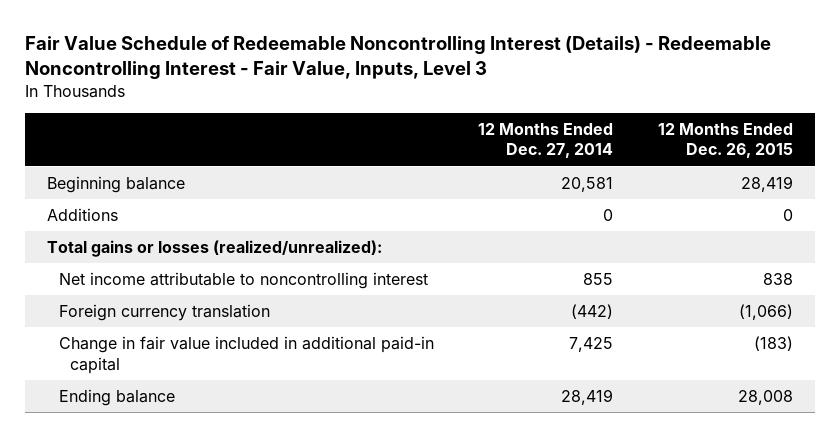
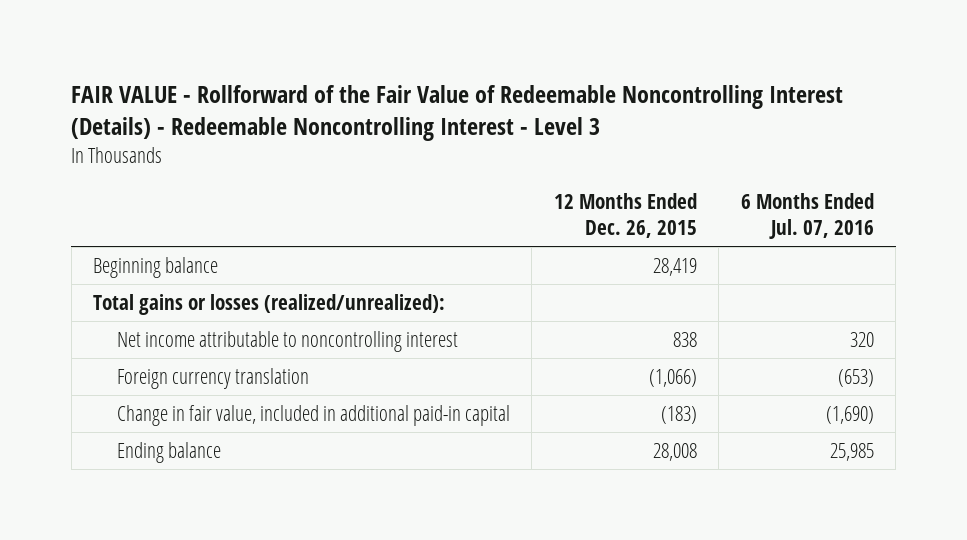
[25,36,772,80] Fair Value Schedule of Redeemable Noncontrolling Interest (Details) - Redeemable Noncontrolling Interest - Fair Value, Inputs, Level 3 -> [71,85,844,142] FAIR VALUE - Rollforward of the Fair Value of Redeemable Noncontrolling Interest (Details) - Redeemable Noncontrolling Interest - Level 3
[478,122,614,159] 12 Months Ended Dec. 27, 2014 -> none
none -> [740,192,874,240] 6 Months Ended Jul. 07, 2016
[47,207,119,221] Additions -> none
[58,335,434,374] Change in fair value included in additional paid-in capital -> [116,404,510,426] Change in fair value, included in additional paid-in capital

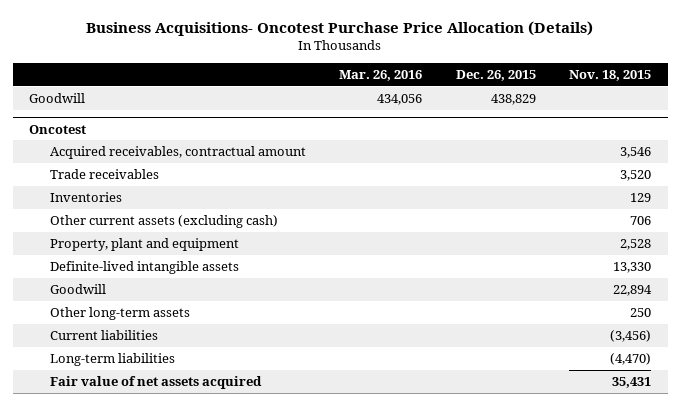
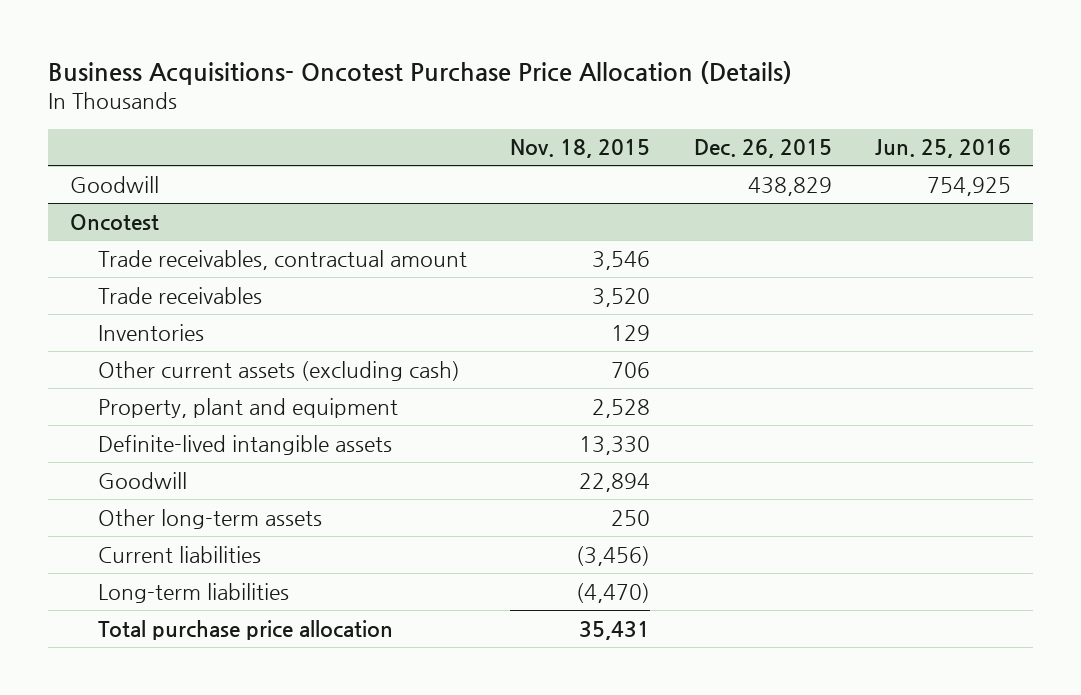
[339,70,423,82] Mar. 26, 2016 -> none
none -> [875,139,1012,159] Jun. 25, 2016
[49,145,306,159] Acquired receivables, contractual amount -> [97,249,467,270] Trade receivables, contractual amount
[49,375,262,389] Fair value of net assets acquired -> [97,619,393,640] Total purchase price allocation

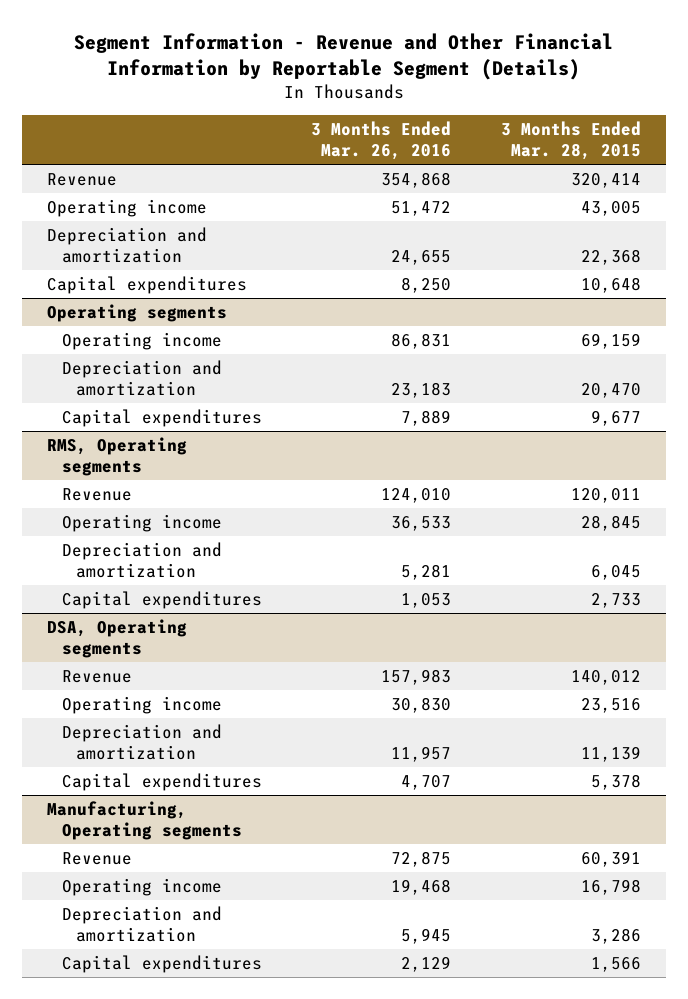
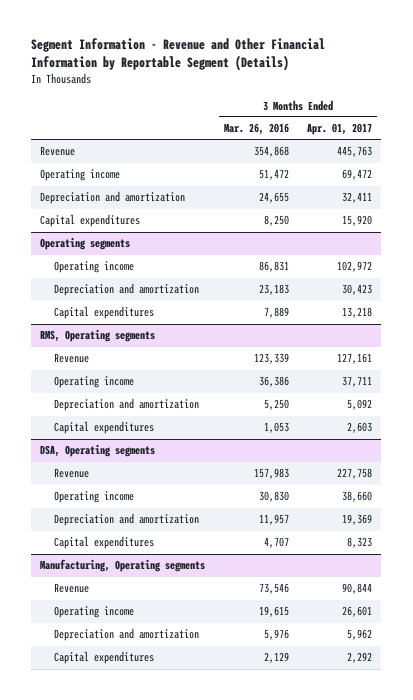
[501,121,642,161] 3 Months Ended Mar. 28, 2015 -> none
none -> [307,123,373,136] Apr. 01, 2017
[381,487,452,503] 124,010 -> [253,353,289,365] 123,339
[391,515,452,531] 36,533 -> [258,376,289,388] 36,386
[401,563,452,580] 5,281 -> [263,399,289,411] 5,250
[391,850,452,867] 72,875 -> [258,583,289,595] 73,546
[391,878,452,895] 19,468 -> [258,606,289,618] 19,615
[401,927,452,944] 5,945 -> [263,629,289,641] 5,976

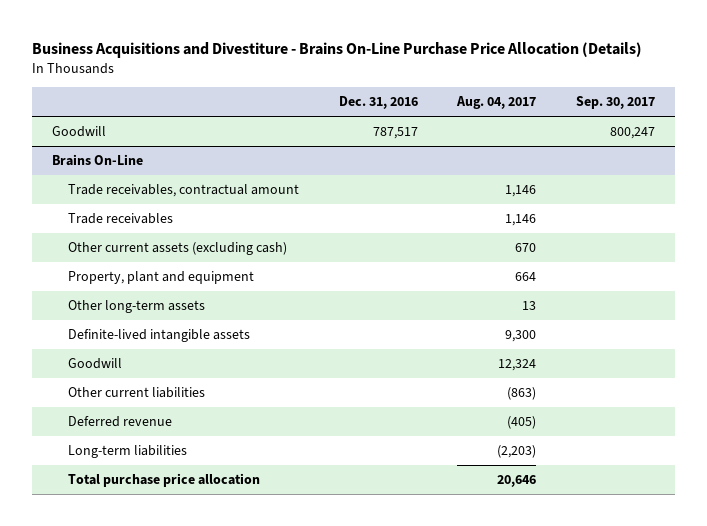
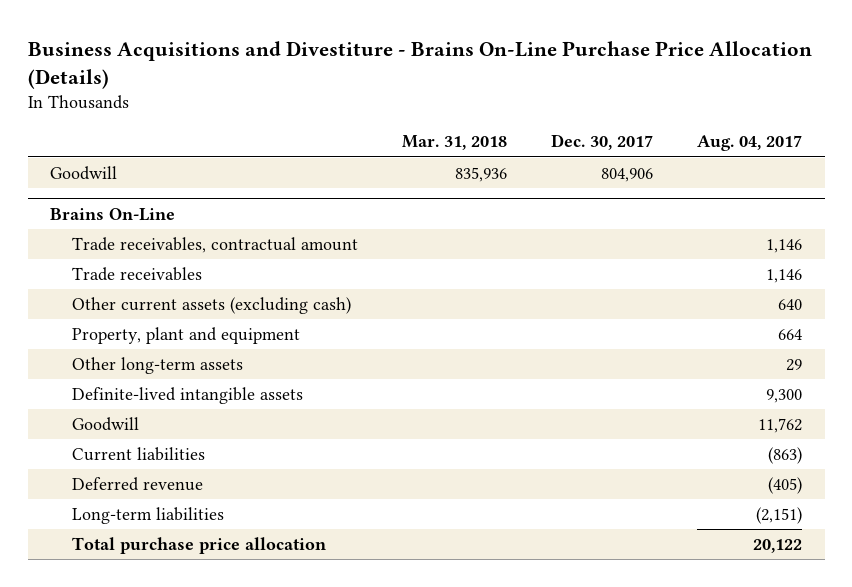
[338,96,418,110] Dec. 31, 2016 -> none
[576,96,656,110] Sep. 30, 2017 -> none
none -> [402,135,508,151] Mar. 31, 2018
none -> [551,134,654,151] Dec. 30, 2017
[515,243,537,253] 670 -> [778,298,803,310] 640
[522,301,537,311] 13 -> [786,358,803,371] 29
[498,359,537,372] 12,324 -> [758,417,803,433] 11,762
[68,387,206,399] Other current liabilities -> [72,446,206,461] Current liabilities
[497,445,537,459] (2,203) -> [756,506,803,524] (2,151)
[497,475,537,488] 20,646 -> [753,538,803,553] 20,122

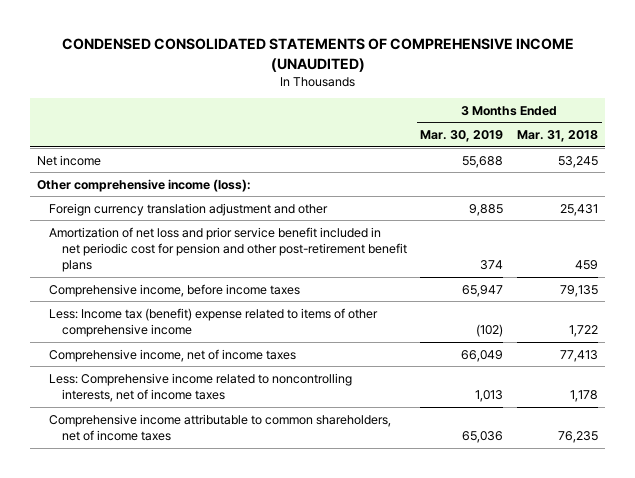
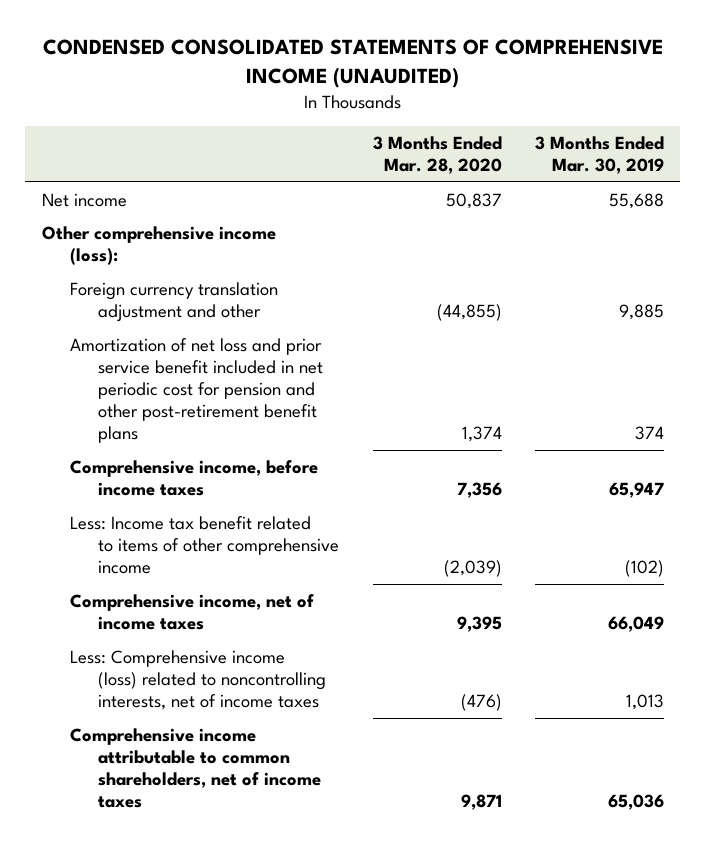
[517,129,599,142] Mar. 31, 2018 -> none
none -> [372,136,502,175] 3 Months Ended Mar. 28, 2020
[49,307,379,337] Less: Income tax (benefit) expense related to items of other comprehensive income -> [70,515,340,574] Less: Income tax benefit related to items of other comprehensive income
[49,372,353,402] Less: Comprehensive income related to noncontrolling interests, net of income taxes -> [70,649,327,710] Less: Comprehensive income (loss) related to noncontrolling interests, net of income taxes

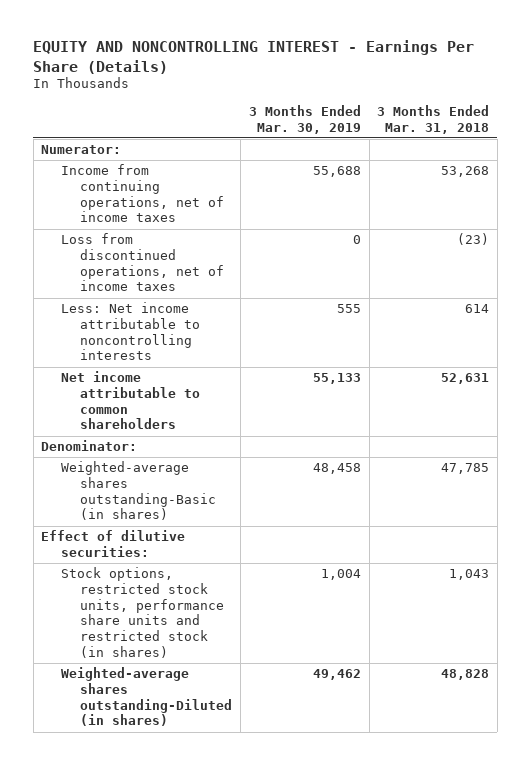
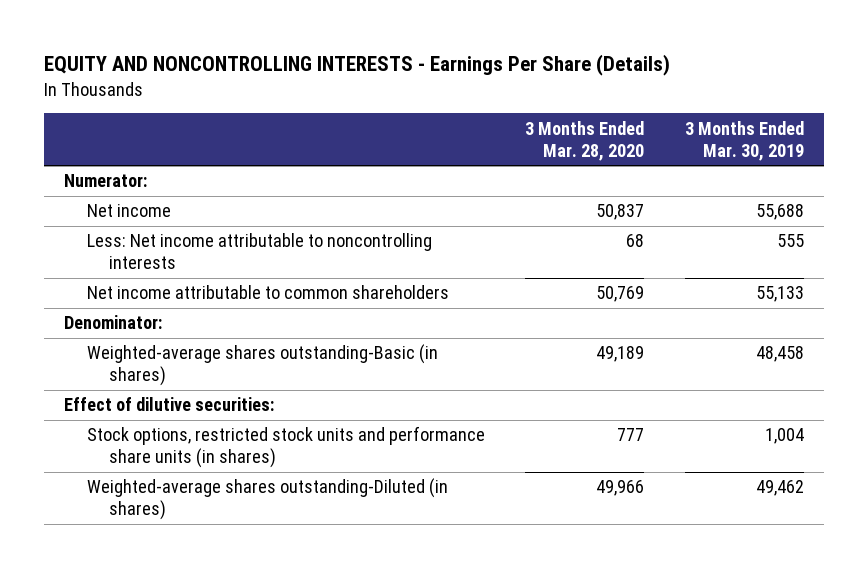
[33,40,475,74] EQUITY AND NONCONTROLLING INTEREST - Earnings Per Share (Details) -> [43,54,670,77] EQUITY AND NONCONTROLLING INTERESTS - Earnings Per Share (Details)
[377,104,490,134] 3 Months Ended Mar. 31, 2018 -> none
none -> [525,120,645,161] 3 Months Ended Mar. 28, 2020
[60,233,225,292] Loss from discontinued operations, net of income taxes -> none
[60,164,225,223] Income from continuing operations, net of income taxes -> [86,204,171,218] Net income
[60,567,225,658] Stock options, restricted stock units, performance share units and restricted stock (in shares) -> [86,426,485,469] Stock options, restricted stock units and performance share units (in shares)

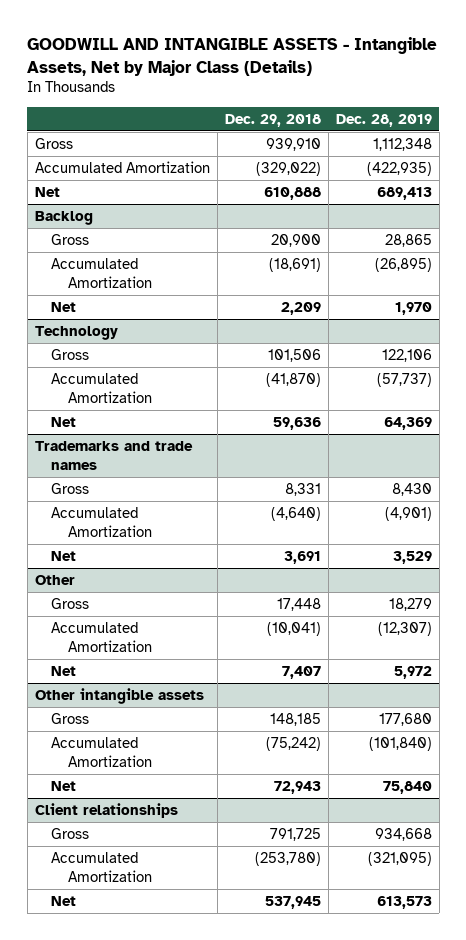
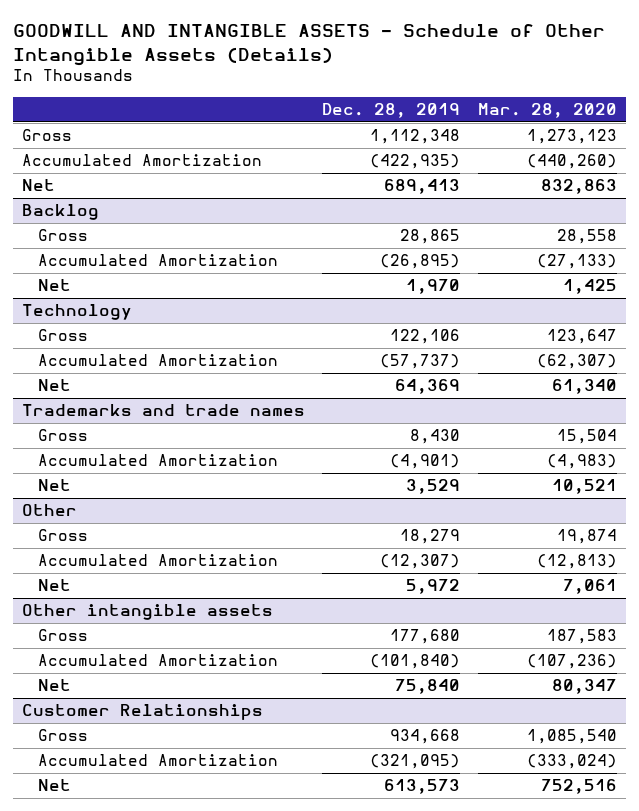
[27,36,438,76] GOODWILL AND INTANGIBLE ASSETS - Intangible Assets, Net by Major Class (Details) -> [12,23,605,66] GOODWILL AND INTANGIBLE ASSETS - Schedule of Other Intangible Assets (Details)
[224,113,321,127] Dec. 29, 2018 -> none
none -> [478,103,618,119] Mar. 28, 2020
[34,802,178,818] Client relationships -> [21,704,263,721] Customer Relationships

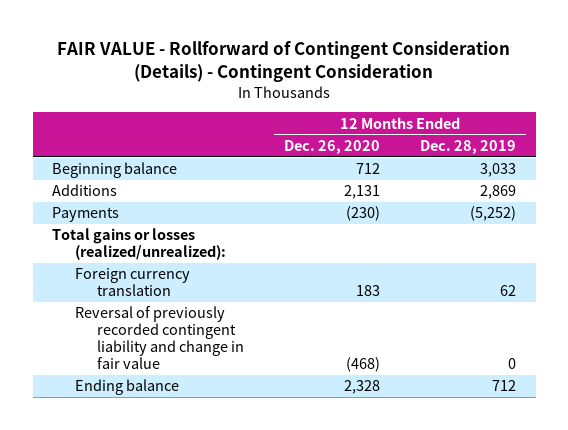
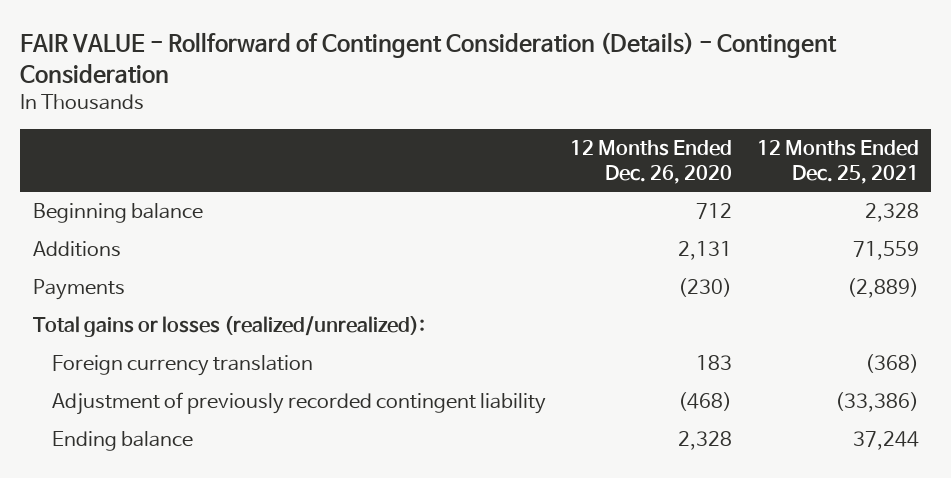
[419,140,516,155] Dec. 28, 2019 -> none
none -> [756,140,919,184] 12 Months Ended Dec. 25, 2021
[74,306,245,370] Reversal of previously recorded contingent liability and change in fair value -> [52,392,547,416] Adjustment of previously recorded contingent liability

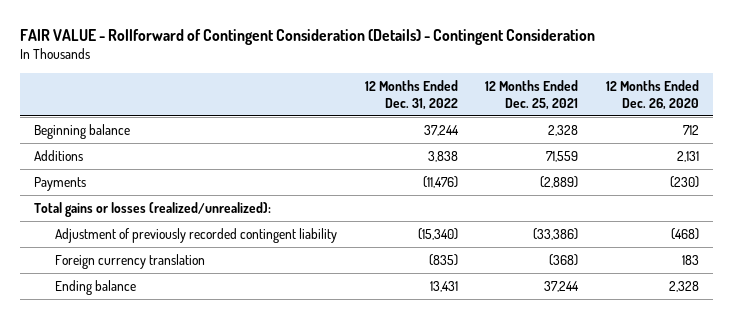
none -> [364,79,458,110] 12 Months Ended Dec. 31, 2022
[52,355,314,377] Foreign currency translation -> [54,254,205,270] Foreign currency translation

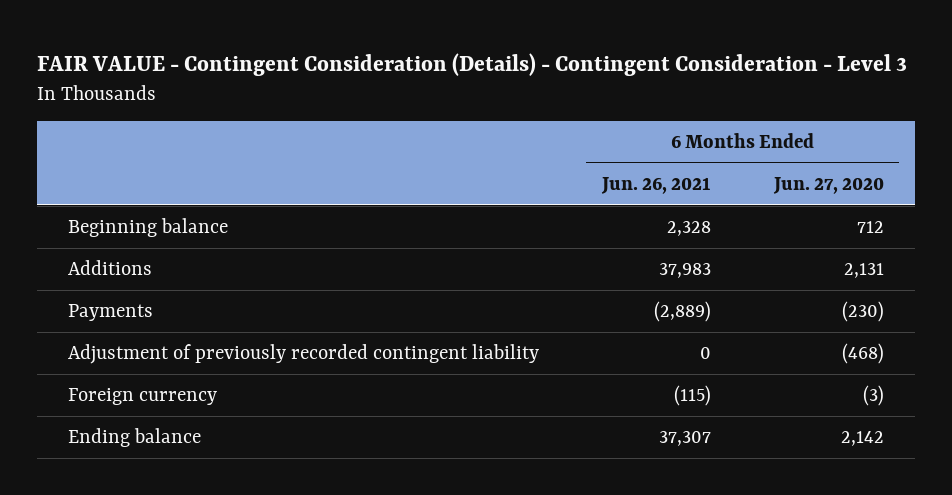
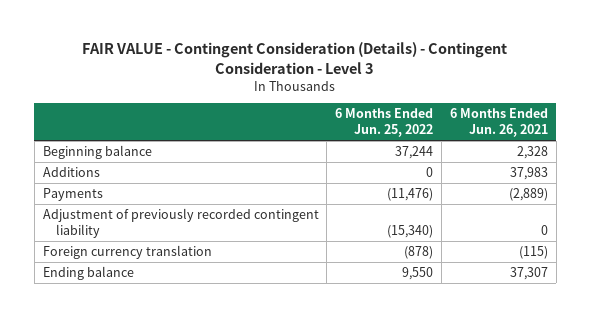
[772,177,884,195] Jun. 27, 2020 -> none
none -> [335,108,434,138] 6 Months Ended Jun. 25, 2022
[68,388,218,406] Foreign currency -> [42,245,212,260] Foreign currency translation

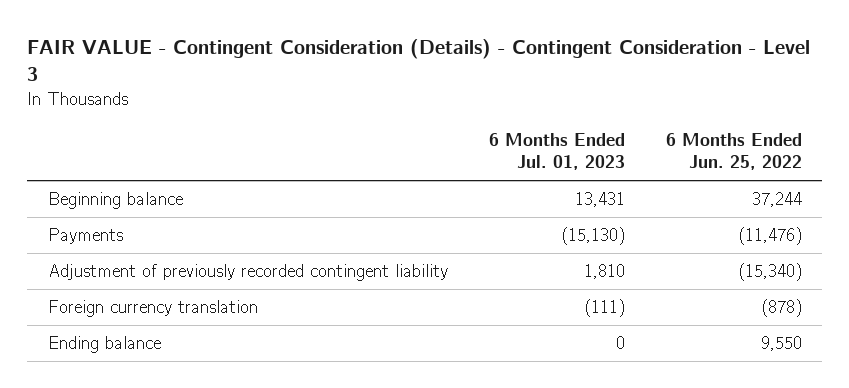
[450,108,549,138] 6 Months Ended Jun. 26, 2021 -> none
none -> [488,133,625,171] 6 Months Ended Jul. 01, 2023
[42,167,100,178] Additions -> none

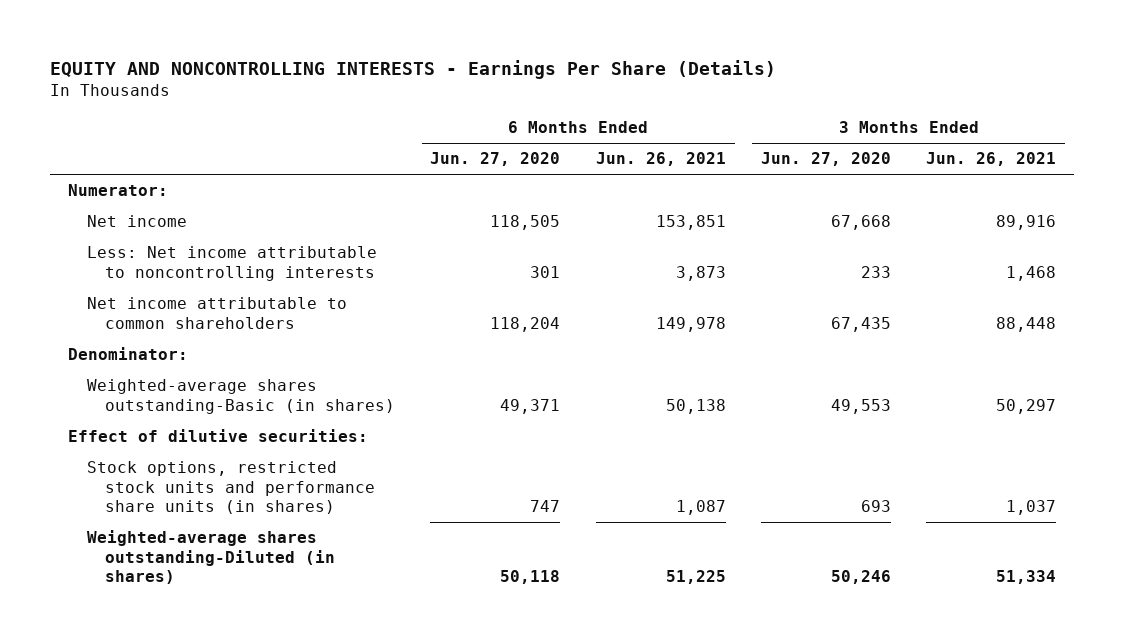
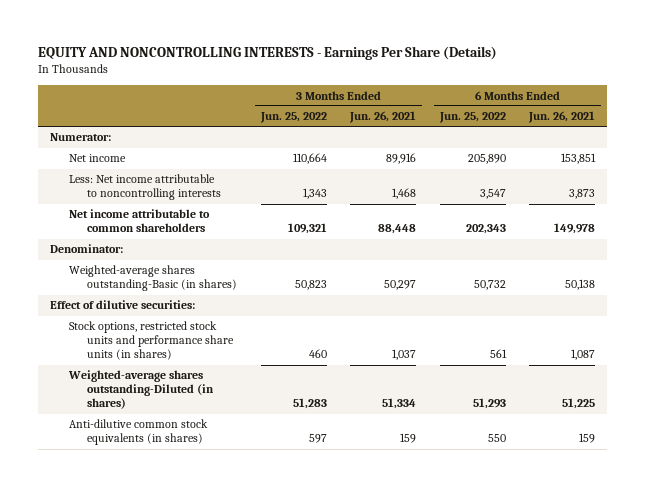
[430,152,561,167] Jun. 27, 2020 -> none
[761,152,892,167] Jun. 27, 2020 -> none
none -> [259,112,327,124] Jun. 25, 2022
none -> [438,112,506,124] Jun. 25, 2022
none -> [68,419,208,446] Anti-dilutive common stock equivalents (in shares)

